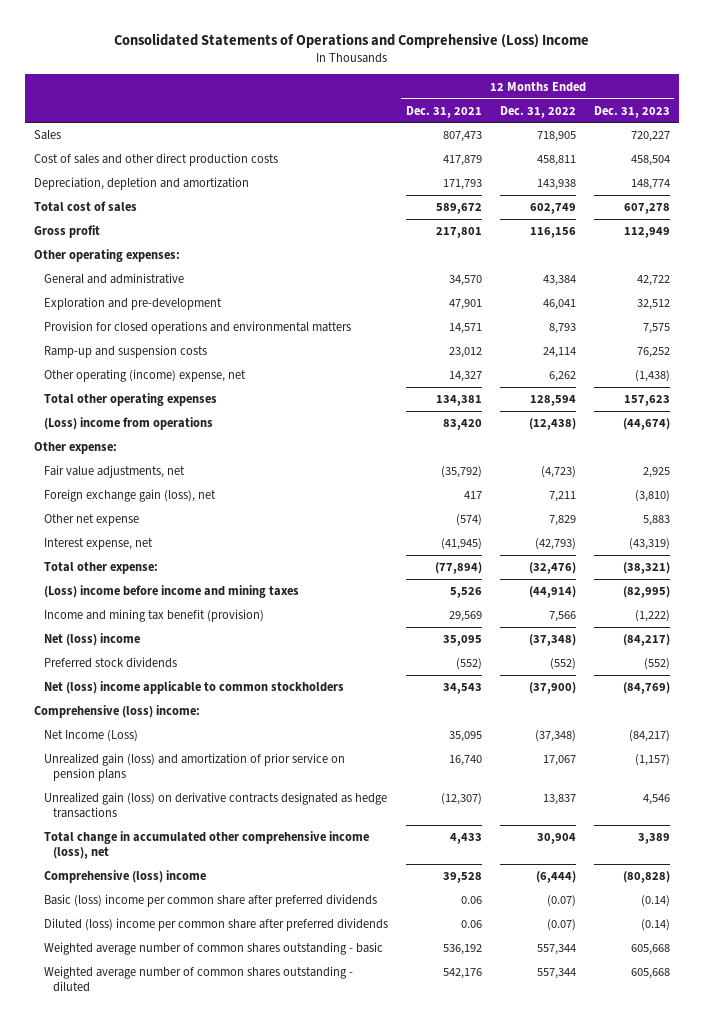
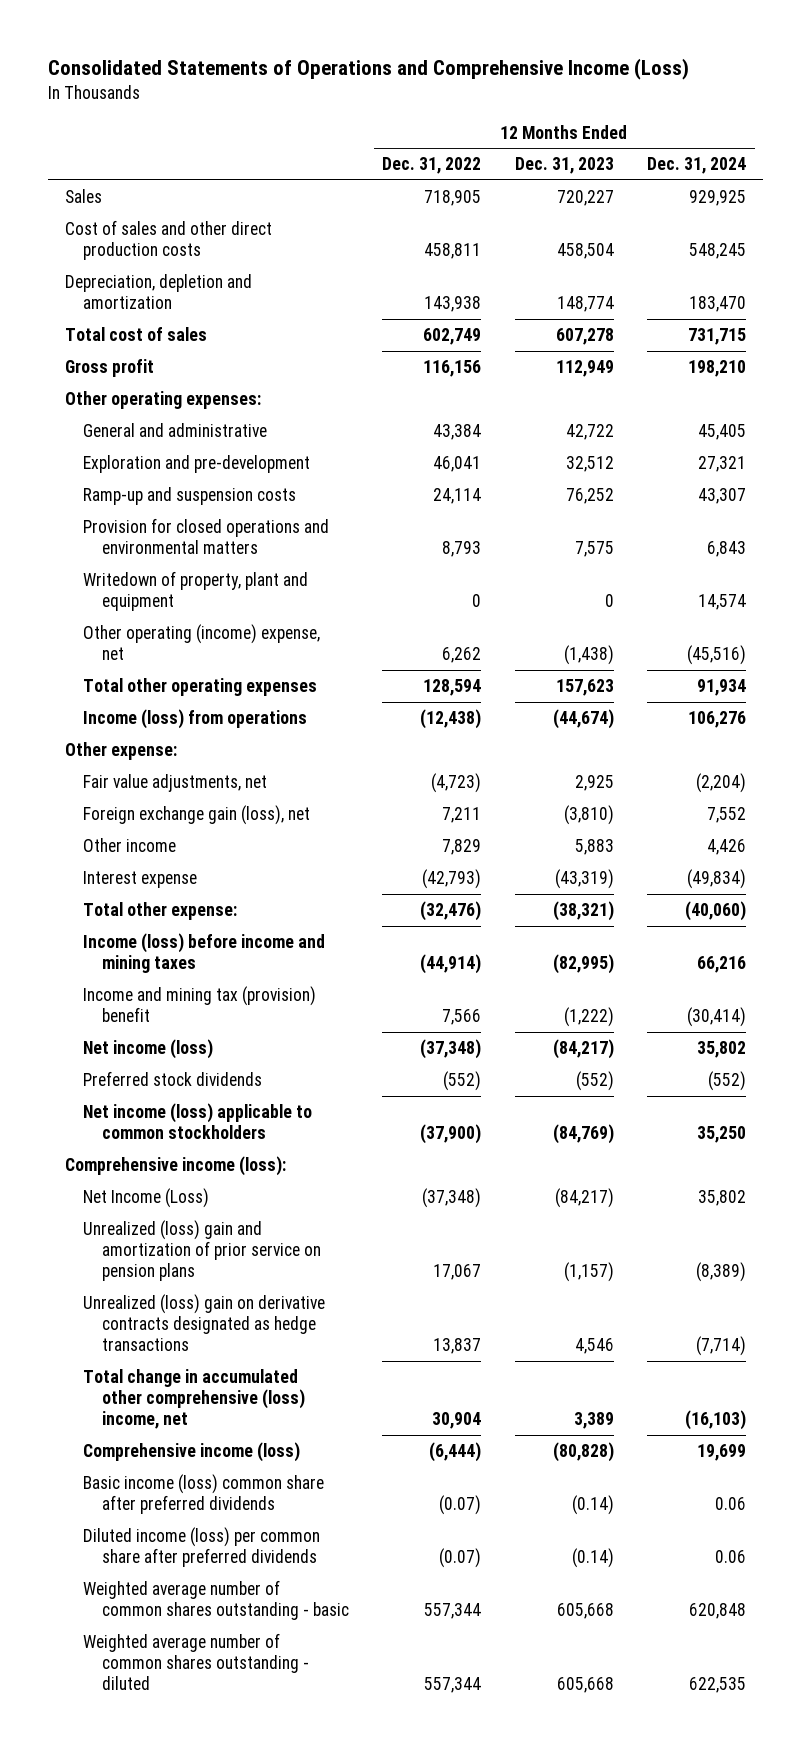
[113,32,589,48] Consolidated Statements of Operations and Comprehensive (Loss) Income -> [47,58,689,81] Consolidated Statements of Operations and Comprehensive Income (Loss)
[405,105,482,118] Dec. 31, 2021 -> none
none -> [647,157,747,175] Dec. 31, 2024
[43,321,351,335] Provision for closed operations and environmental matters -> [83,518,330,555] Provision for closed operations and environmental matters
none -> [83,571,309,612] Writedown of property, plant and equipment
[43,417,213,431] (Loss) income from operations -> [83,709,308,730] Income (loss) from operations
[43,514,139,527] Other net expense -> [83,838,177,853] Other income
[43,538,153,551] Interest expense, net -> [83,871,198,889] Interest expense
[43,585,299,599] (Loss) income before income and mining taxes -> [83,933,326,974] Income (loss) before income and mining taxes
[43,609,264,623] Income and mining tax benefit (provision) -> [83,986,317,1023] Income and mining tax (provision) benefit
[43,633,140,647] Net (loss) income -> [83,1039,214,1060] Net income (loss)
[43,681,344,695] Net (loss) income applicable to common stockholders -> [83,1103,313,1140] Net income (loss) applicable to common stockholders
[34,705,201,719] Comprehensive (loss) income: -> [64,1156,286,1177] Comprehensive income (loss):
[43,753,345,782] Unrealized gain (loss) and amortization of prior service on pension plans -> [83,1220,321,1282] Unrealized (loss) gain and amortization of prior service on pension plans
[43,792,387,819] Unrealized gain (loss) on derivative contracts designated as hedge transactions -> [83,1294,326,1352] Unrealized (loss) gain on derivative contracts designated as hedge transactions
[43,831,369,860] Total change in accumulated other comprehensive income (loss), net -> [83,1369,305,1430] Total change in accumulated other comprehensive (loss) income, net
[43,870,206,884] Comprehensive (loss) income -> [83,1442,301,1463] Comprehensive income (loss)
[43,894,377,908] Basic (loss) income per common share after preferred dividends -> [83,1474,325,1515] Basic income (loss) common share after preferred dividends
[43,918,388,932] Diluted (loss) income per common share after preferred dividends -> [83,1527,321,1568] Diluted income (loss) per common share after preferred dividends

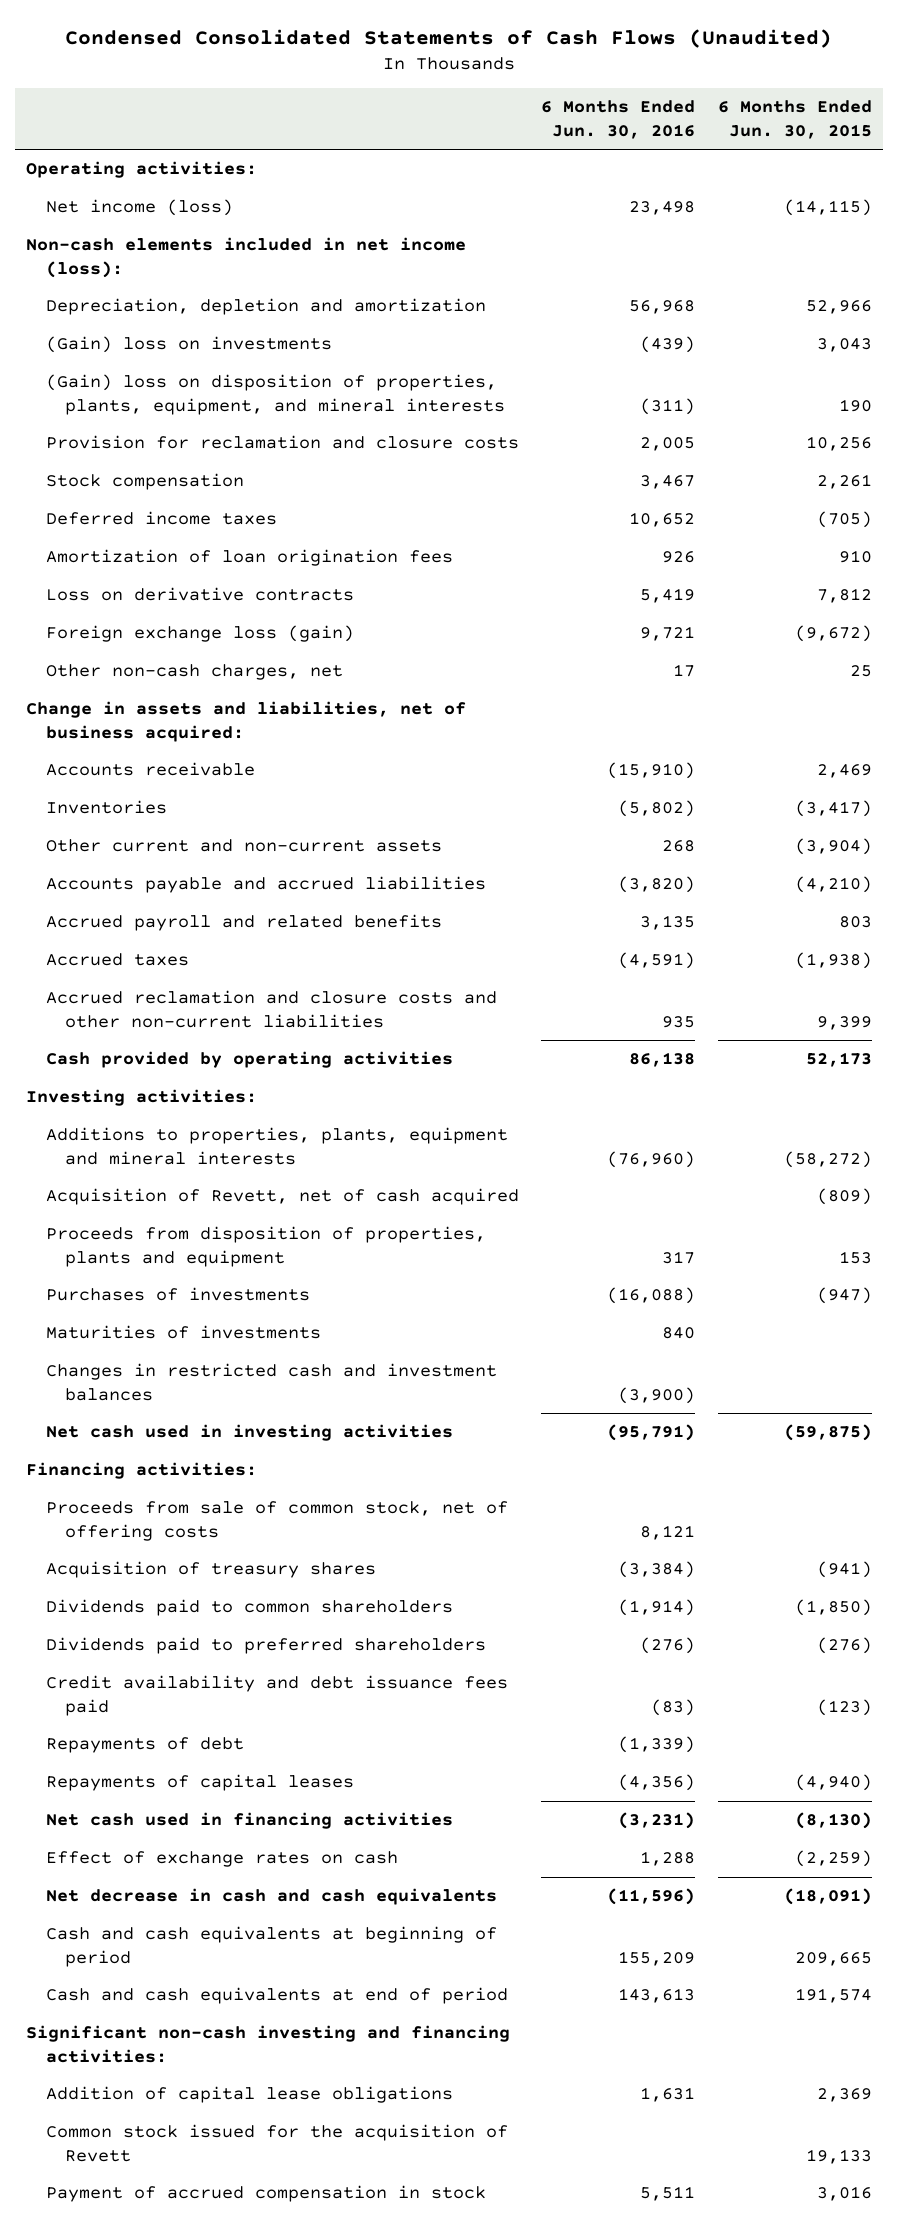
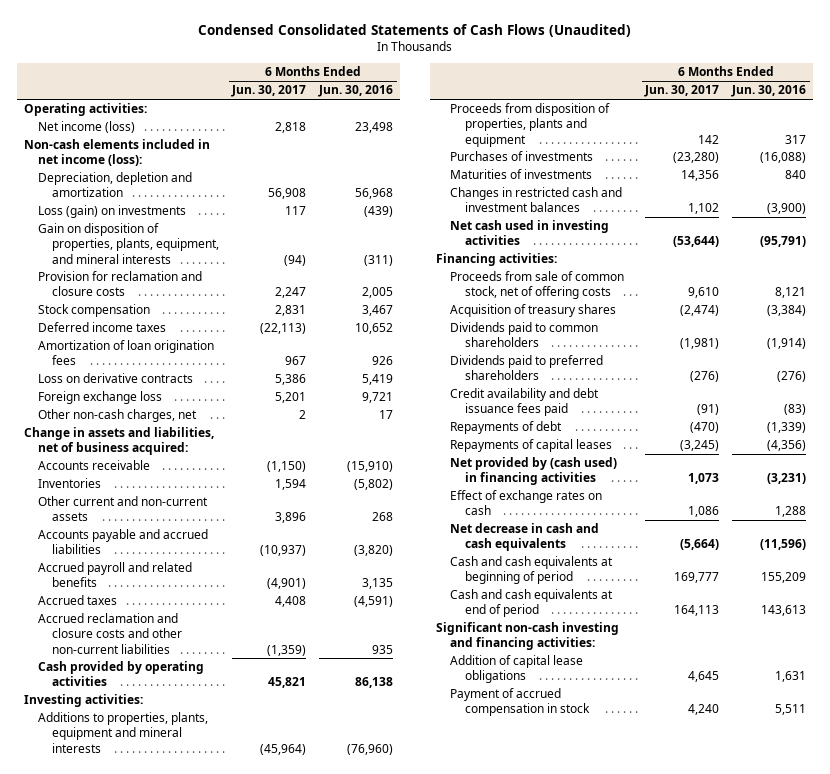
[717,100,872,139] 6 Months Ended Jun. 30, 2015 -> none
none -> [231,85,307,98] Jun. 30, 2017
[45,336,332,354] (Gain) loss on investments -> [37,205,186,219] Loss (gain) on investments
[45,374,506,415] (Gain) loss on disposition of properties, plants, equipment, and mineral interests -> [37,223,219,264] Gain on disposition of properties, plants, equipment, and mineral interests
[45,625,354,643] Foreign exchange loss (gain) -> [37,391,162,405] Foreign exchange loss
[45,1188,519,1206] Acquisition of Revett, net of cash acquired -> none
[45,1812,453,1830] Net cash used in financing activities -> [450,457,618,486] Net provided by (cash used) in financing activities
[45,2124,508,2162] Common stock issued for the acquisition of Revett -> none

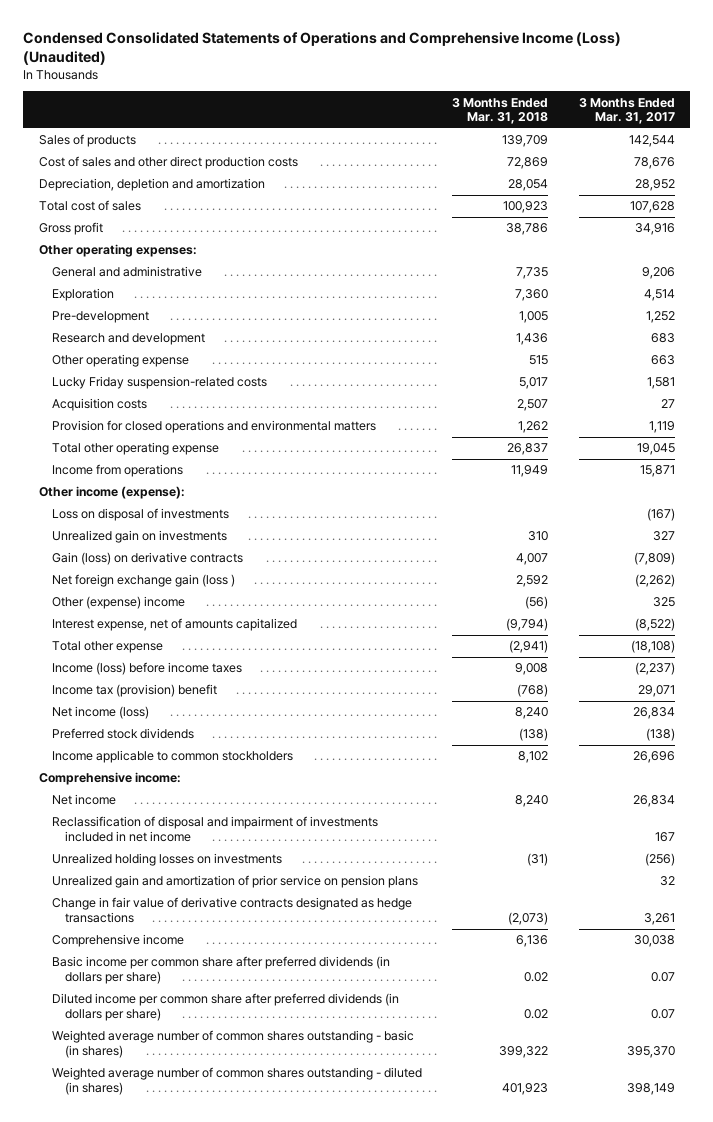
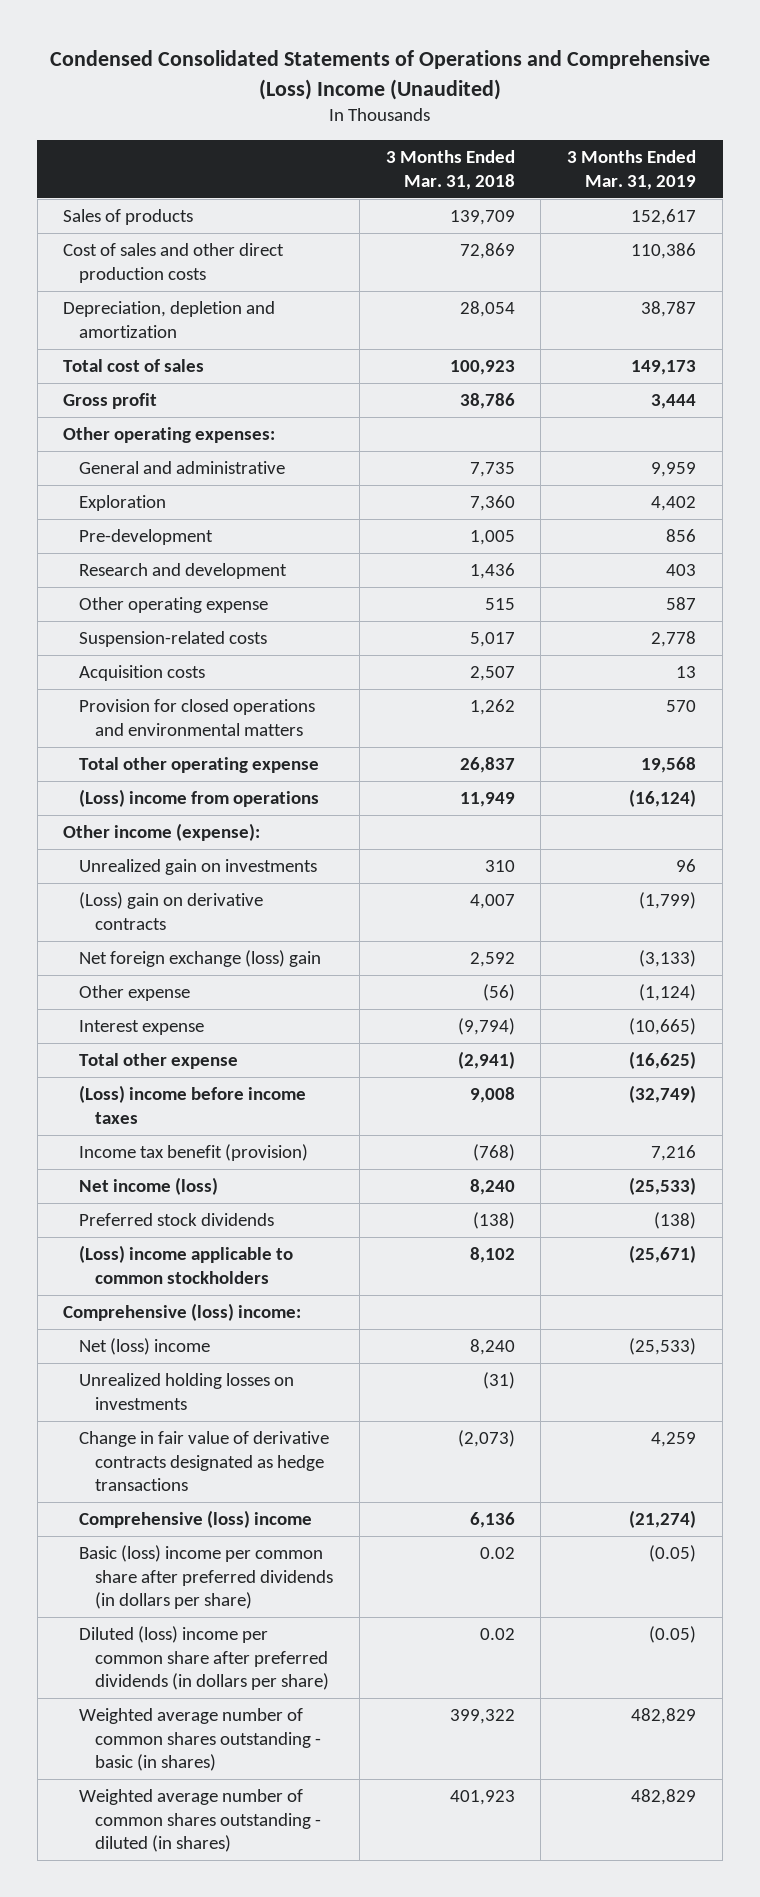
[23,31,622,66] Condensed Consolidated Statements of Operations and Comprehensive Income (Loss) (Unaudited) -> [49,50,710,100] Condensed Consolidated Statements of Operations and Comprehensive (Loss) Income (Unaudited)
[578,97,675,125] 3 Months Ended Mar. 31, 2017 -> none
none -> [567,150,697,190] 3 Months Ended Mar. 31, 2019
[51,376,267,390] Lucky Friday suspension-related costs -> [79,631,268,648] Suspension-related costs
[51,464,183,478] Income from operations -> [79,789,320,808] (Loss) income from operations
[51,508,229,522] Loss on disposal of investments -> none
[51,552,243,566] Gain (loss) on derivative contracts -> [79,892,264,930] (Loss) gain on derivative contracts
[51,574,235,588] Net foreign exchange gain (loss ) -> [79,950,322,968] Net foreign exchange (loss) gain
[51,596,185,610] Other (expense) income -> [79,985,191,1002] Other expense
[51,618,297,632] Interest expense, net of amounts capitalized -> [79,1020,205,1036] Interest expense
[51,662,242,676] Income (loss) before income taxes -> [79,1085,307,1124] (Loss) income before income taxes
[51,684,217,698] Income tax (provision) benefit -> [79,1144,309,1162] Income tax benefit (provision)
[51,816,378,843] Reclassification of disposal and impairment of investments included in net income -> none
[51,750,293,764] Income applicable to common stockholders -> [79,1245,294,1284] (Loss) income applicable to common stockholders
[38,772,181,786] Comprehensive income: -> [63,1303,302,1322] Comprehensive (loss) income:
[51,794,116,806] Net income -> [79,1338,211,1356] Net (loss) income
[51,875,418,889] Unrealized gain and amortization of prior service on pension plans -> none
[51,934,184,948] Comprehensive income -> [79,1510,313,1529] Comprehensive (loss) income
[51,956,390,985] Basic income per common share after preferred dividends (in dollars per share) -> [79,1545,333,1610] Basic (loss) income per common share after preferred dividends (in dollars per share)
[51,993,399,1022] Diluted income per common share after preferred dividends (in dollars per share) -> [79,1626,329,1691] Diluted (loss) income per common share after preferred dividends (in dollars per share)

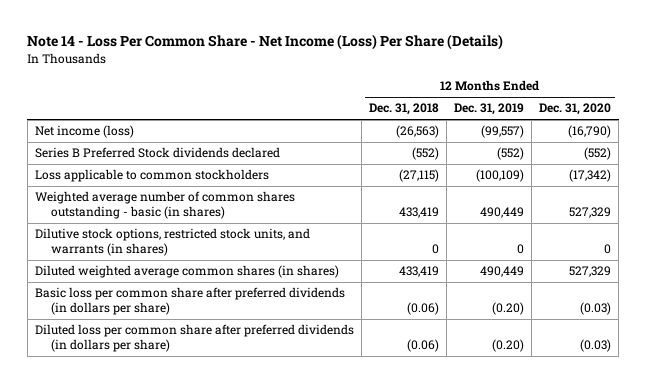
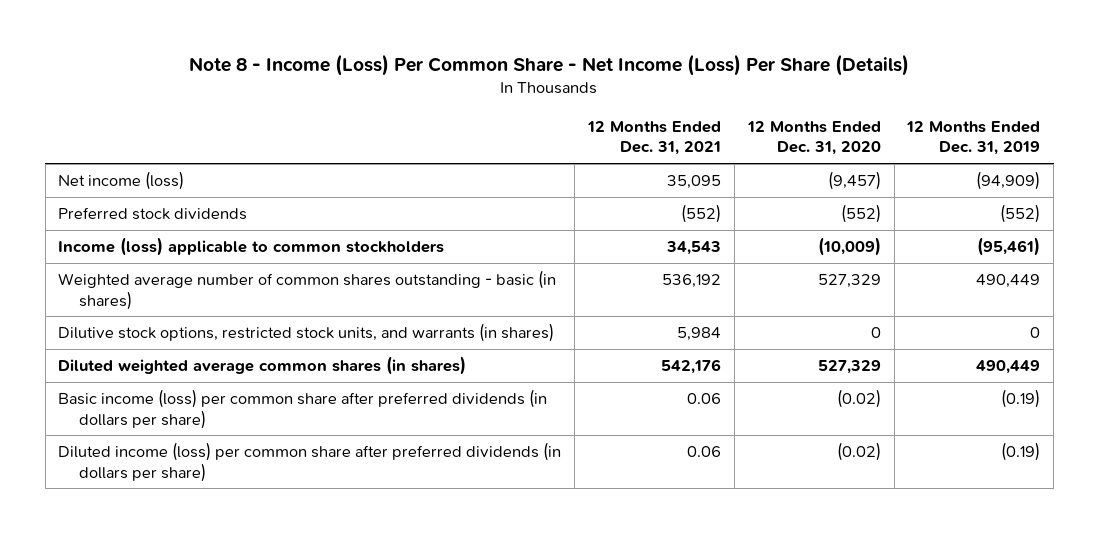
[27,34,504,51] Note 14 - Loss Per Common Share - Net Income (Loss) Per Share (Details) -> [189,53,910,76] Note 8 - Income (Loss) Per Common Share - Net Income (Loss) Per Share (Details)
[369,103,440,116] Dec. 31, 2018 -> none
none -> [587,120,722,156] 12 Months Ended Dec. 31, 2021
[481,125,525,139] (99,557) -> [976,171,1041,191] (94,909)
[568,125,612,139] (16,790) -> [827,171,881,191] (9,457)
[35,147,281,159] Series B Preferred Stock dividends declared -> [58,207,248,221] Preferred stock dividends
[35,169,270,183] Loss applicable to common stockholders -> [58,237,445,257] Income (loss) applicable to common stockholders
[476,169,525,183] (100,109) -> [977,237,1041,257] (95,461)
[569,169,612,183] (17,342) -> [817,237,881,257] (10,009)
[35,287,346,315] Basic loss per common share after preferred dividends (in dollars per share) -> [58,389,548,429] Basic income (loss) per common share after preferred dividends (in dollars per share)
[492,301,525,315] (0.20) -> [1001,389,1041,409] (0.19)
[580,301,612,315] (0.03) -> [836,389,881,409] (0.02)
[35,324,355,352] Diluted loss per common share after preferred dividends (in dollars per share) -> [58,442,562,482] Diluted income (loss) per common share after preferred dividends (in dollars per share)
[492,338,525,352] (0.20) -> [1001,442,1041,462] (0.19)
[580,338,612,352] (0.03) -> [836,442,881,462] (0.02)

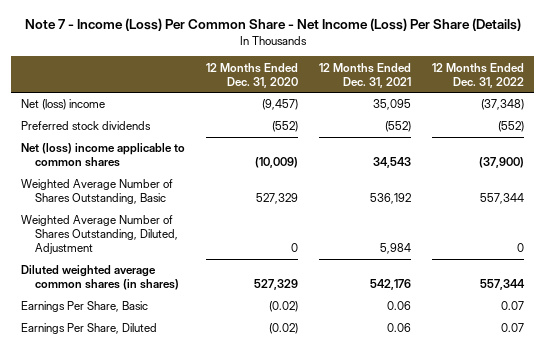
[189,53,910,76] Note 8 - Income (Loss) Per Common Share - Net Income (Loss) Per Share (Details) -> [24,17,521,31] Note 7 - Income (Loss) Per Common Share - Net Income (Loss) Per Share (Details)
[906,120,1041,156] 12 Months Ended Dec. 31, 2019 -> none
none -> [431,62,524,88] 12 Months Ended Dec. 31, 2022
[58,171,185,191] Net income (loss) -> [21,99,106,111] Net (loss) income
[58,237,445,257] Income (loss) applicable to common stockholders -> [21,143,186,168] Net (loss) income applicable to common shares
[58,270,557,310] Weighted average number of common shares outstanding - basic (in shares) -> [21,179,174,205] Weighted Average Number of Shares Outstanding, Basic
[58,323,555,343] Dilutive stock options, restricted stock units, and warrants (in shares) -> [21,215,179,254] Weighted Average Number of Shares Outstanding, Diluted, Adjustment
[58,389,548,429] Basic income (loss) per common share after preferred dividends (in dollars per share) -> [21,301,149,313] Earnings Per Share, Basic
[58,442,562,482] Diluted income (loss) per common share after preferred dividends (in dollars per share) -> [21,323,158,335] Earnings Per Share, Diluted

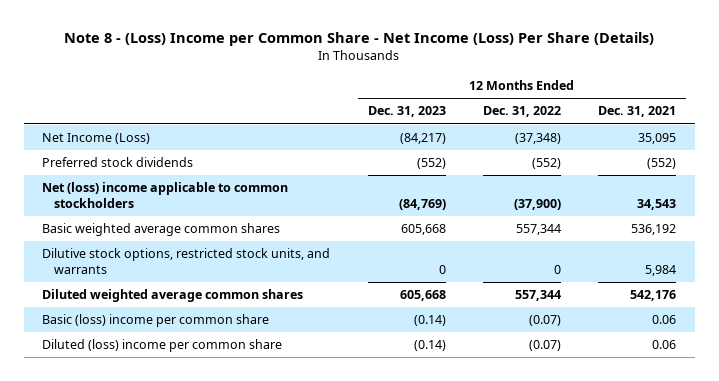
[24,17,521,31] Note 7 - Income (Loss) Per Common Share - Net Income (Loss) Per Share (Details) -> [64,32,655,47] Note 8 - (Loss) Income per Common Share - Net Income (Loss) Per Share (Details)
[206,62,299,88] 12 Months Ended Dec. 31, 2020 -> none
none -> [367,106,446,118] Dec. 31, 2023
[21,99,106,111] Net (loss) income -> [42,133,151,145] Net Income (Loss)
[21,143,186,168] Net (loss) income applicable to common shares -> [42,182,289,208] Net (loss) income applicable to common stockholders
[21,179,174,205] Weighted Average Number of Shares Outstanding, Basic -> [42,223,281,237] Basic weighted average common shares
[21,215,179,254] Weighted Average Number of Shares Outstanding, Diluted, Adjustment -> [42,248,331,274] Dilutive stock options, restricted stock units, and warrants
[21,265,180,291] Diluted weighted average common shares (in shares) -> [42,289,304,303] Diluted weighted average common shares
[21,301,149,313] Earnings Per Share, Basic -> [42,314,270,328] Basic (loss) income per common share
[500,301,524,311] 0.07 -> [528,315,561,327] (0.07)
[21,323,158,335] Earnings Per Share, Diluted -> [42,339,283,353] Diluted (loss) income per common share
[500,323,524,333] 0.07 -> [528,340,561,352] (0.07)

